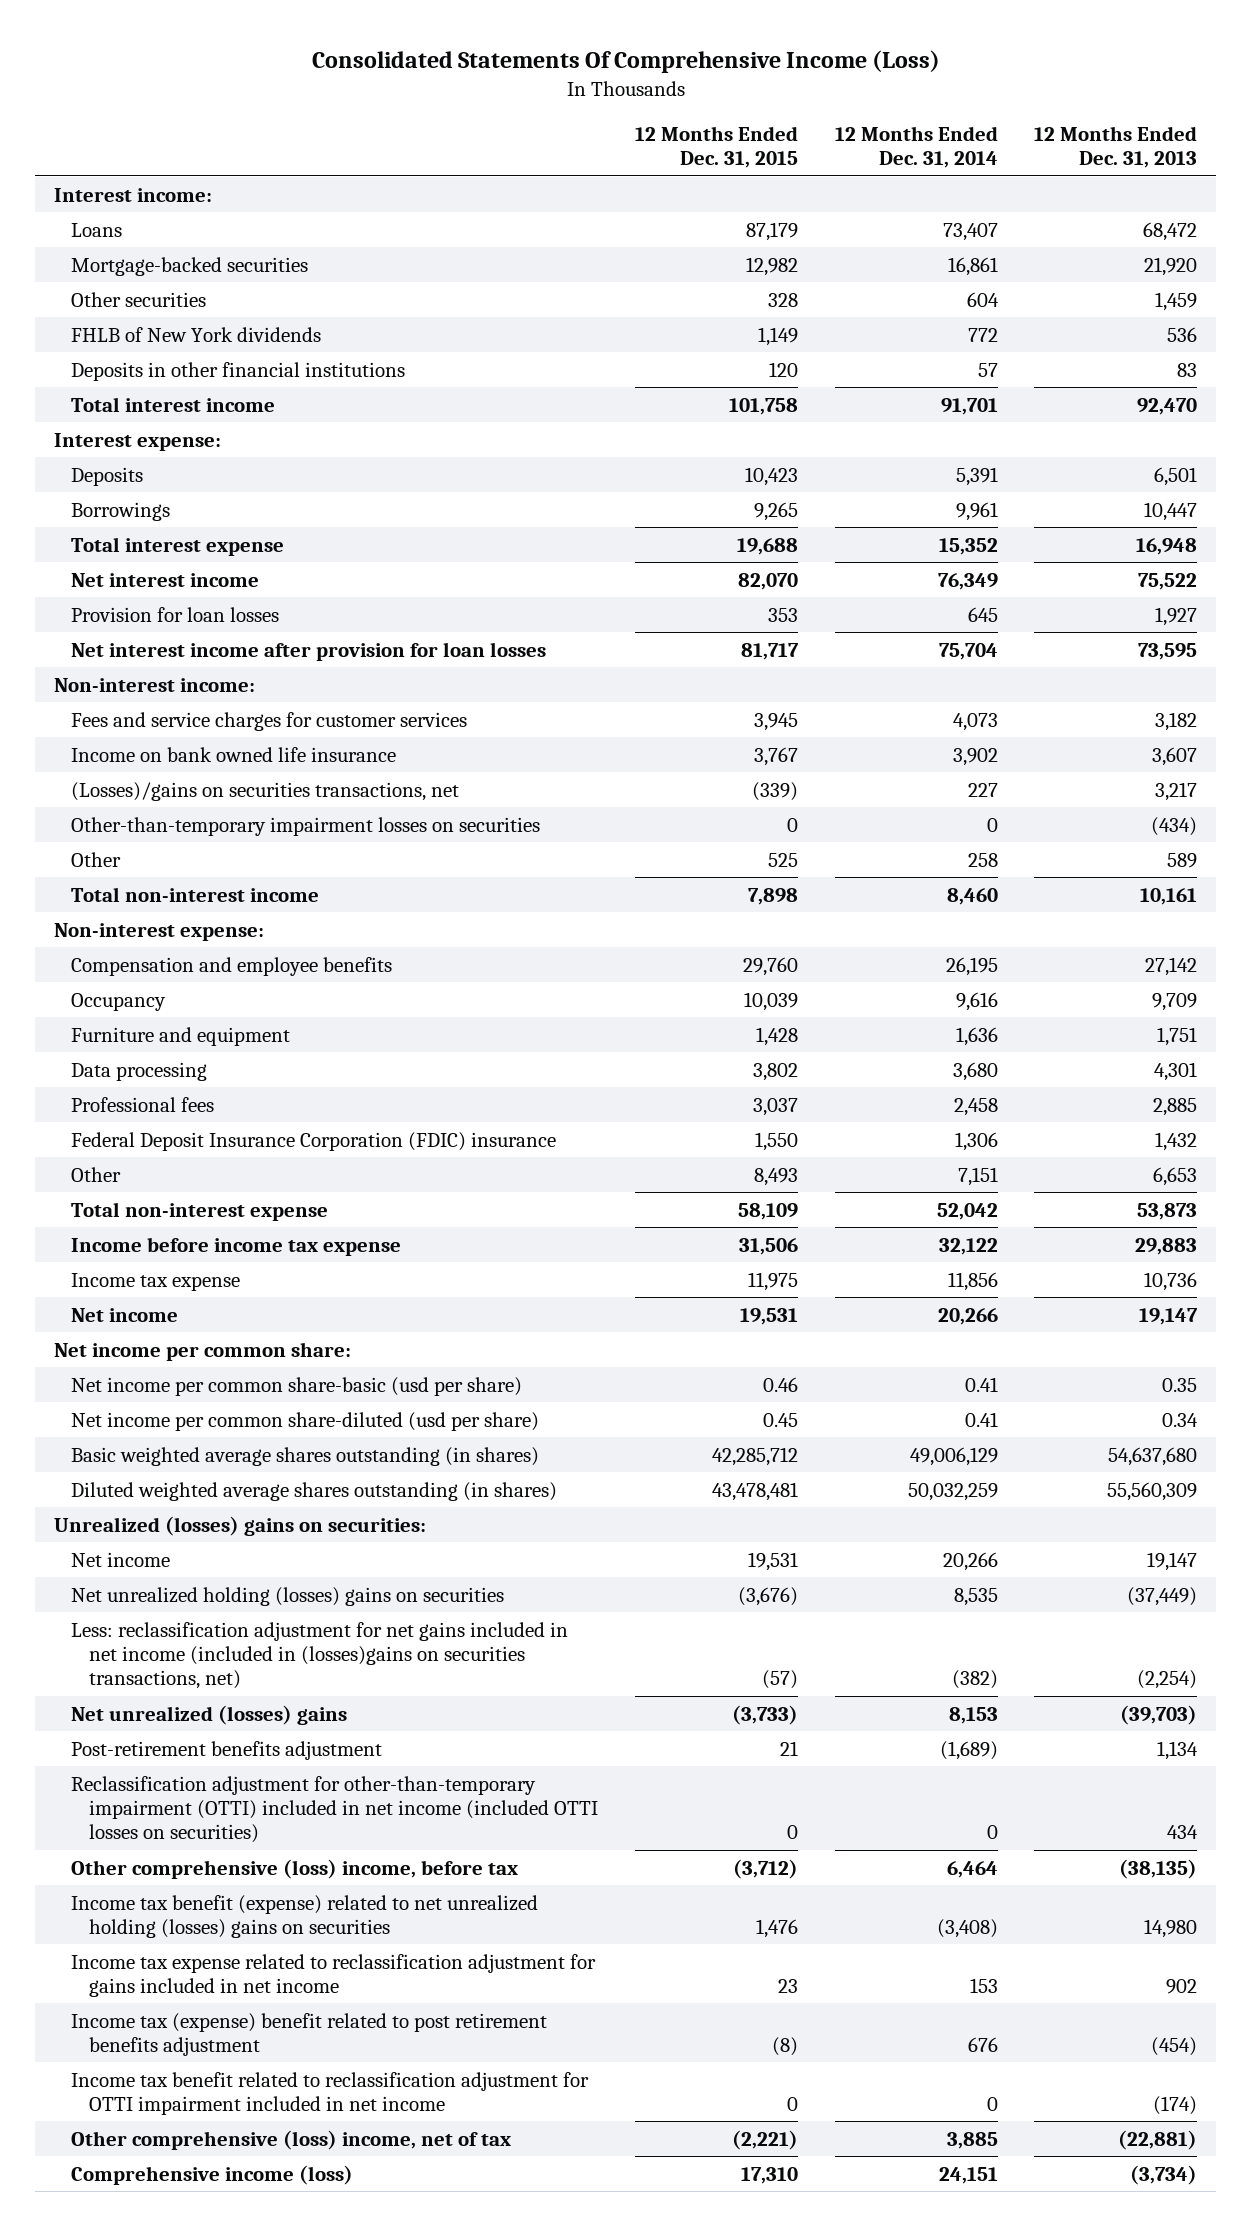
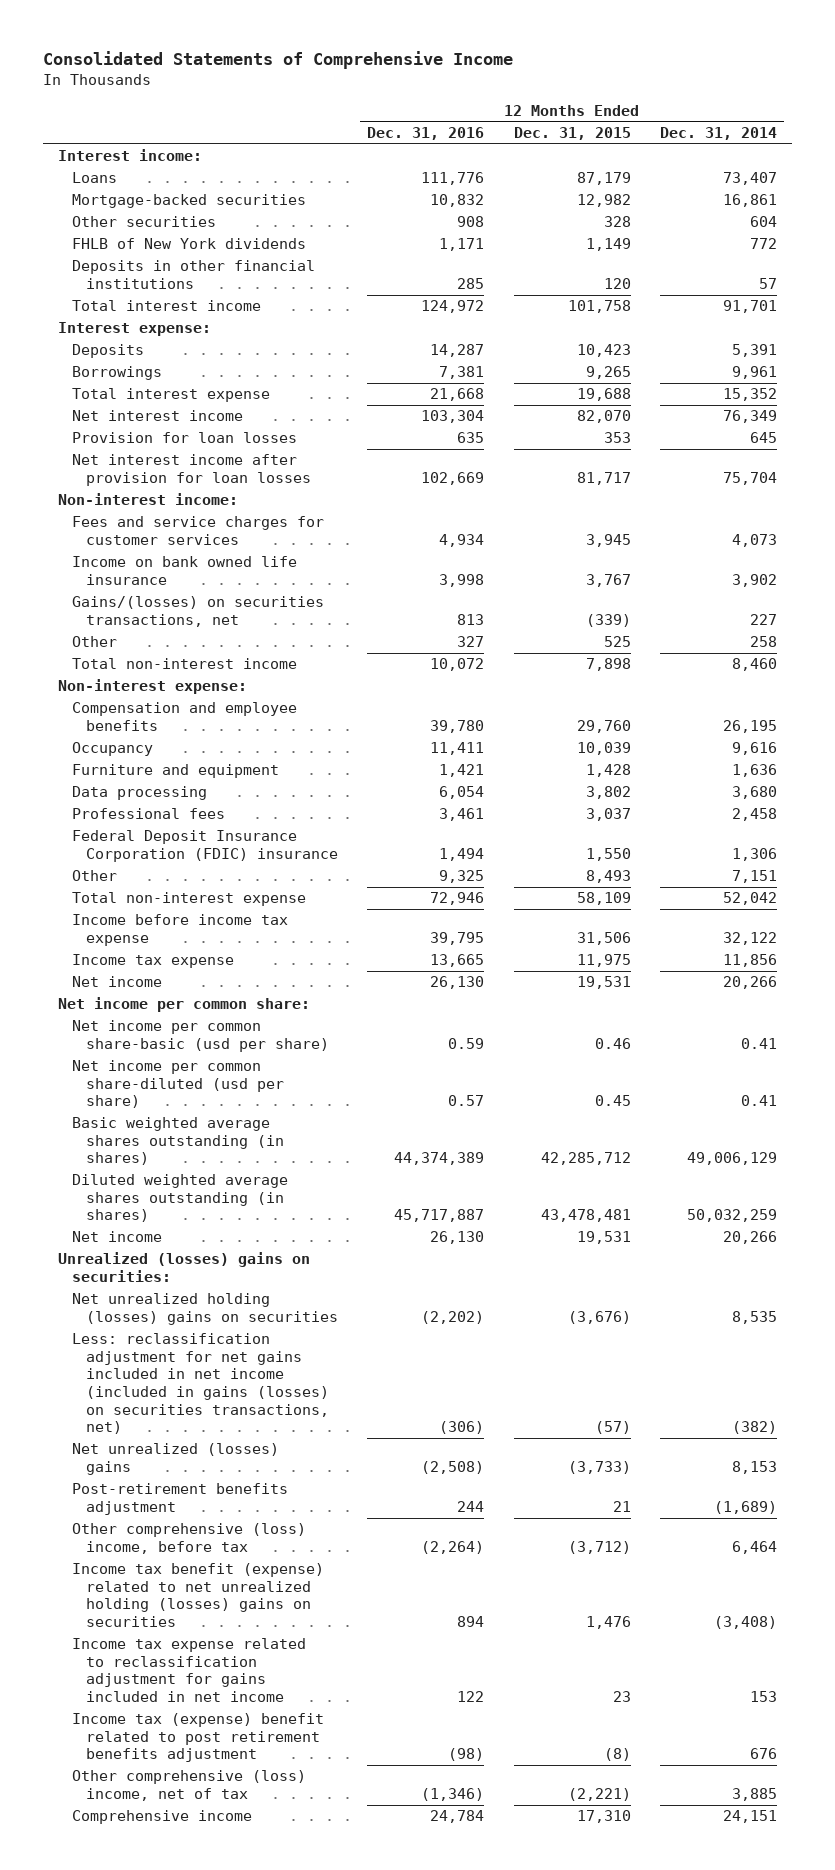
[311,49,940,73] Consolidated Statements Of Comprehensive Income (Loss) -> [43,51,514,70] Consolidated Statements of Comprehensive Income
[1034,126,1198,169] 12 Months Ended Dec. 31, 2013 -> none
none -> [367,126,485,140] Dec. 31, 2016
[71,816,541,836] Other-than-temporary impairment losses on securities -> none
[71,781,460,801] (Losses)/gains on securities transactions, net -> [71,596,324,627] Gains/(losses) on securities transactions, net
[53,1515,426,1536] Unrealized (losses) gains on securities: -> [57,1252,310,1282] Unrealized (losses) gains on securities:
[71,1621,569,1689] Less: reclassification adjustment for net gains included in net income (included in (losses)gains on securities transactions, net) -> [71,1333,329,1435] Less: reclassification adjustment for net gains included in net income (included in gains (losses) on securities transactions, net)
[71,1775,599,1843] Reclassification adjustment for other-than-temporary impairment (OTTI) included in net income (included OTTI losses on securities) -> none
[71,2071,590,2115] Income tax benefit related to reclassification adjustment for OTTI impairment included in net income -> none
[71,2164,354,2185] Comprehensive income (loss) -> [71,1810,252,1825] Comprehensive income

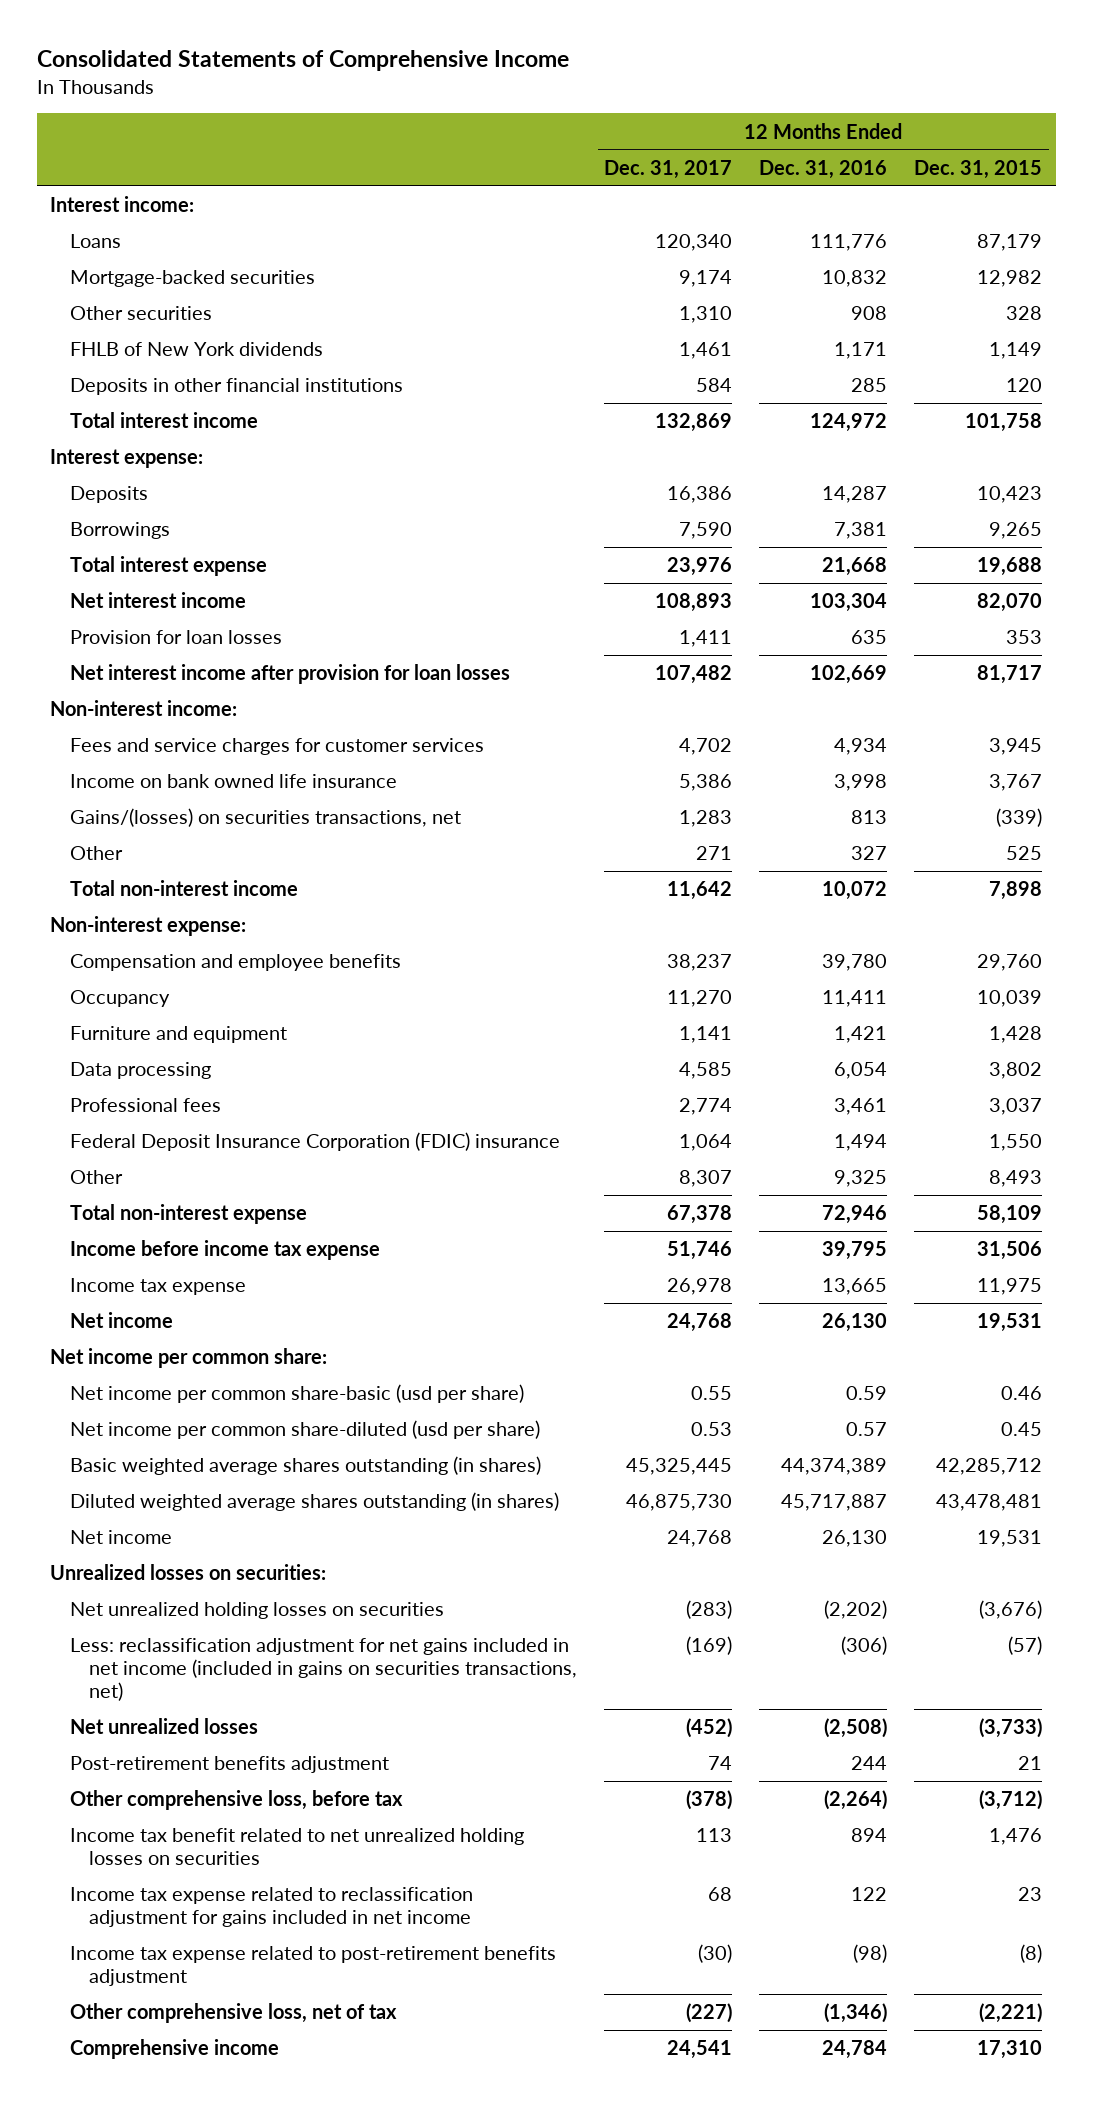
[659,126,777,140] Dec. 31, 2014 -> none
none -> [604,159,733,179] Dec. 31, 2017
[57,1252,310,1282] Unrealized (losses) gains on securities: -> [50,1564,327,1581] Unrealized losses on securities:
[71,1293,338,1325] Net unrealized holding (losses) gains on securities -> [69,1602,444,1620] Net unrealized holding losses on securities
[71,1333,329,1435] Less: reclassification adjustment for net gains included in net income (included in gains (losses) on securities transactions, net) -> [69,1638,578,1702] Less: reclassification adjustment for net gains included in net income (included in gains on securities transactions, net)
[71,1443,279,1475] Net unrealized (losses) gains -> [69,1718,258,1735] Net unrealized losses
[71,1523,306,1554] Other comprehensive (loss) income, before tax -> [69,1790,403,1811] Other comprehensive loss, before tax
[71,1563,324,1628] Income tax benefit (expense) related to net unrealized holding (losses) gains on securities -> [69,1828,524,1866] Income tax benefit related to net unrealized holding losses on securities
[71,1713,324,1763] Income tax (expense) benefit related to post retirement benefits adjustment -> [69,1946,556,1987] Income tax expense related to post-retirement benefits adjustment
[71,1770,306,1801] Other comprehensive (loss) income, net of tax -> [69,2003,397,2024] Other comprehensive loss, net of tax

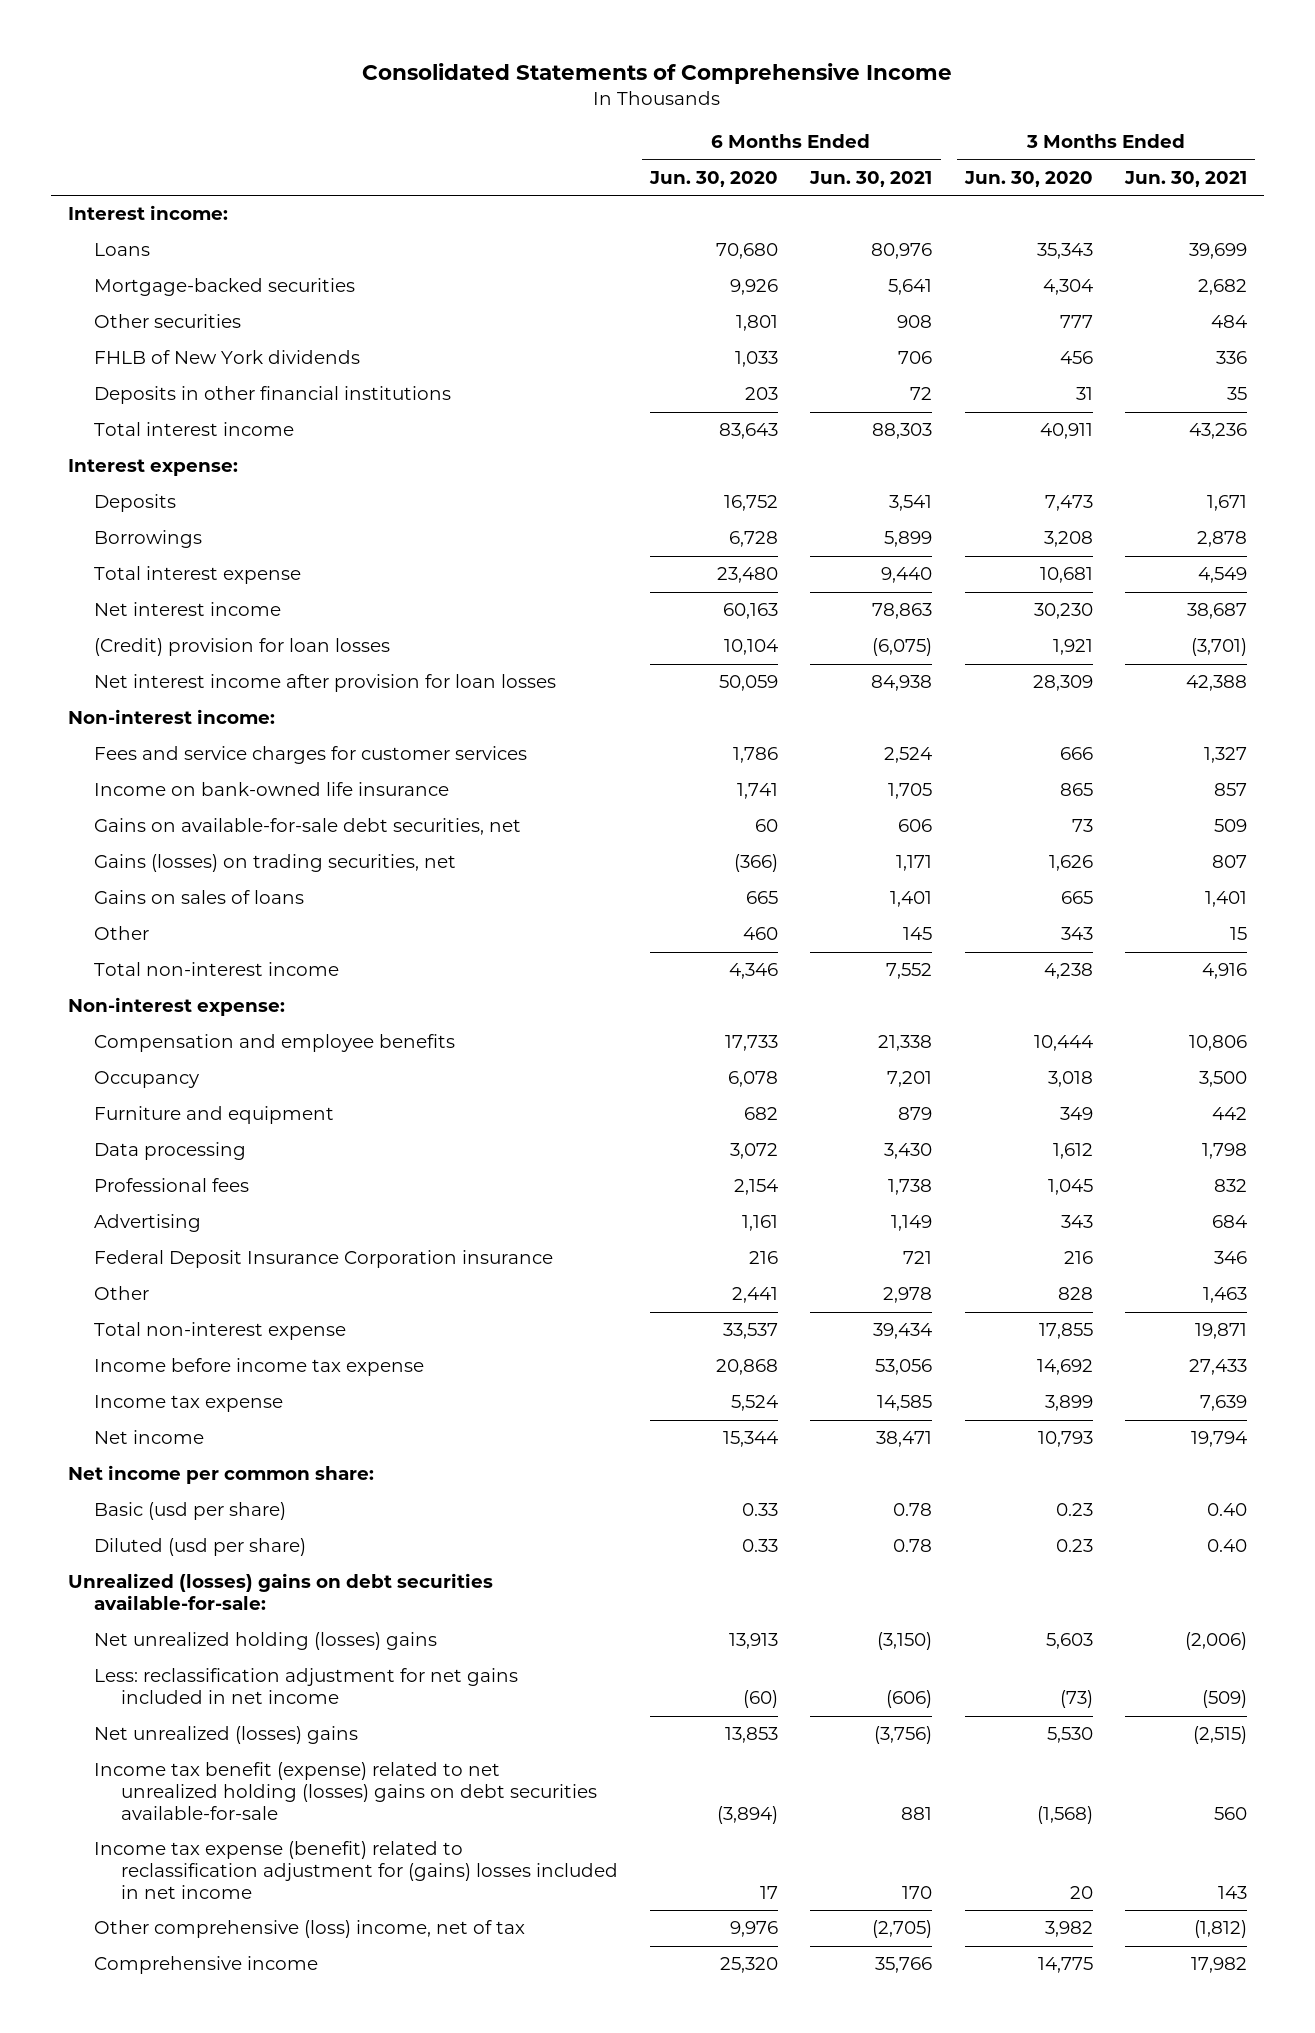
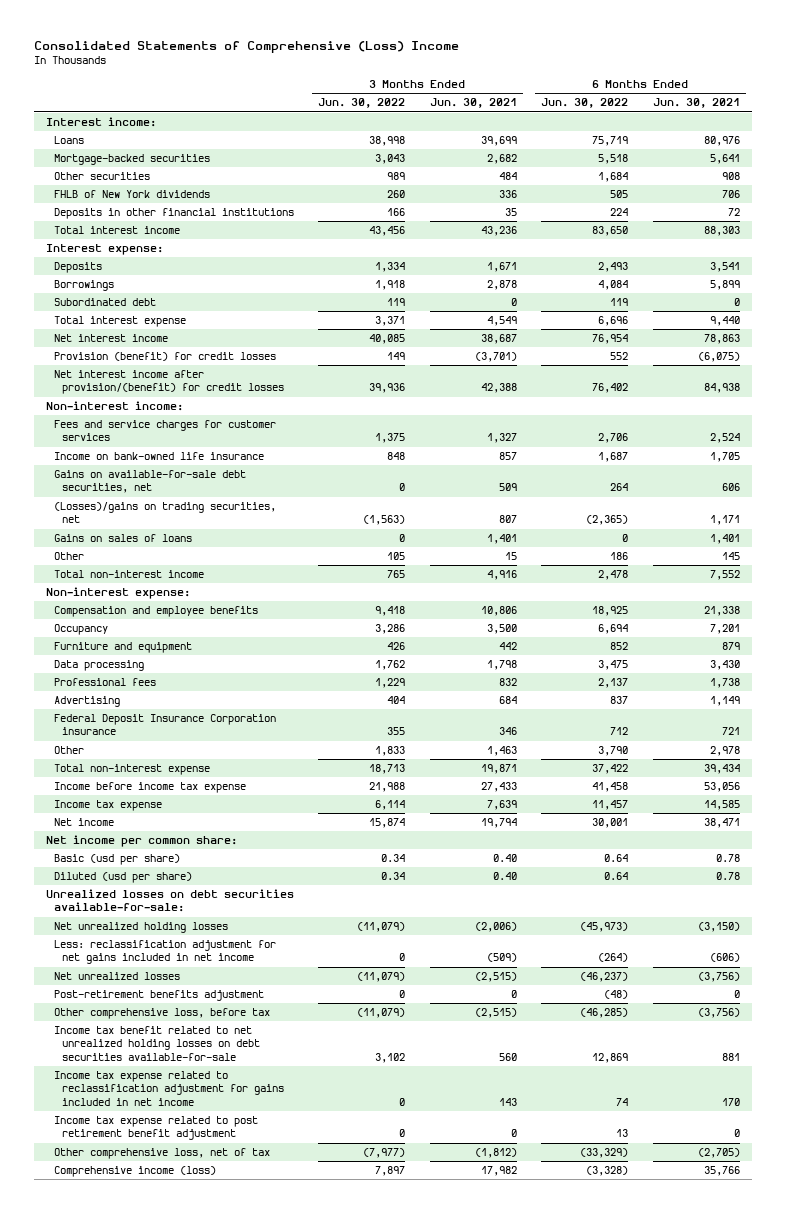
[362,63,953,85] Consolidated Statements of Comprehensive Income -> [33,40,459,53] Consolidated Statements of Comprehensive (Loss) Income
[648,170,778,187] Jun. 30, 2020 -> none
[963,170,1093,187] Jun. 30, 2020 -> none
none -> [318,98,406,109] Jun. 30, 2022
none -> [541,98,629,109] Jun. 30, 2022
none -> [53,298,156,307] Subordinated debt
[94,638,391,657] (Credit) provision for loan losses -> [53,352,276,362] Provision (benefit) for credit losses
[94,674,557,693] Net interest income after provision for loan losses -> [53,370,284,395] Net interest income after provision/(benefit) for credit losses
[94,854,457,873] Gains (losses) on trading securities, net -> [53,502,276,524] (Losses)/gains on trading securities, net
[67,1573,493,1611] Unrealized (losses) gains on debt securities available-for-sale: -> [45,889,294,913] Unrealized losses on debt securities available-for-sale:
[94,1632,438,1651] Net unrealized holding (losses) gains -> [53,922,228,934] Net unrealized holding losses
[94,1726,359,1745] Net unrealized (losses) gains -> [53,972,180,981] Net unrealized losses
none -> [53,990,264,1002] Post-retirement benefits adjustment
none -> [53,1008,270,1020] Other comprehensive loss, before tax
[94,1762,597,1820] Income tax benefit (expense) related to net unrealized holding (losses) gains on debt securities available-for-sale -> [53,1026,260,1061] Income tax benefit related to net unrealized holding losses on debt securities available-for-sale
[94,1841,618,1899] Income tax expense (benefit) related to reclassification adjustment for (gains) losses included in net income -> [53,1071,284,1106] Income tax expense related to reclassification adjustment for gains included in net income
none -> [53,1116,258,1141] Income tax expense related to post retirement benefit adjustment
[94,1920,526,1939] Other comprehensive (loss) income, net of tax -> [53,1148,270,1160] Other comprehensive loss, net of tax
[94,1956,319,1975] Comprehensive income -> [53,1166,216,1178] Comprehensive income (loss)

